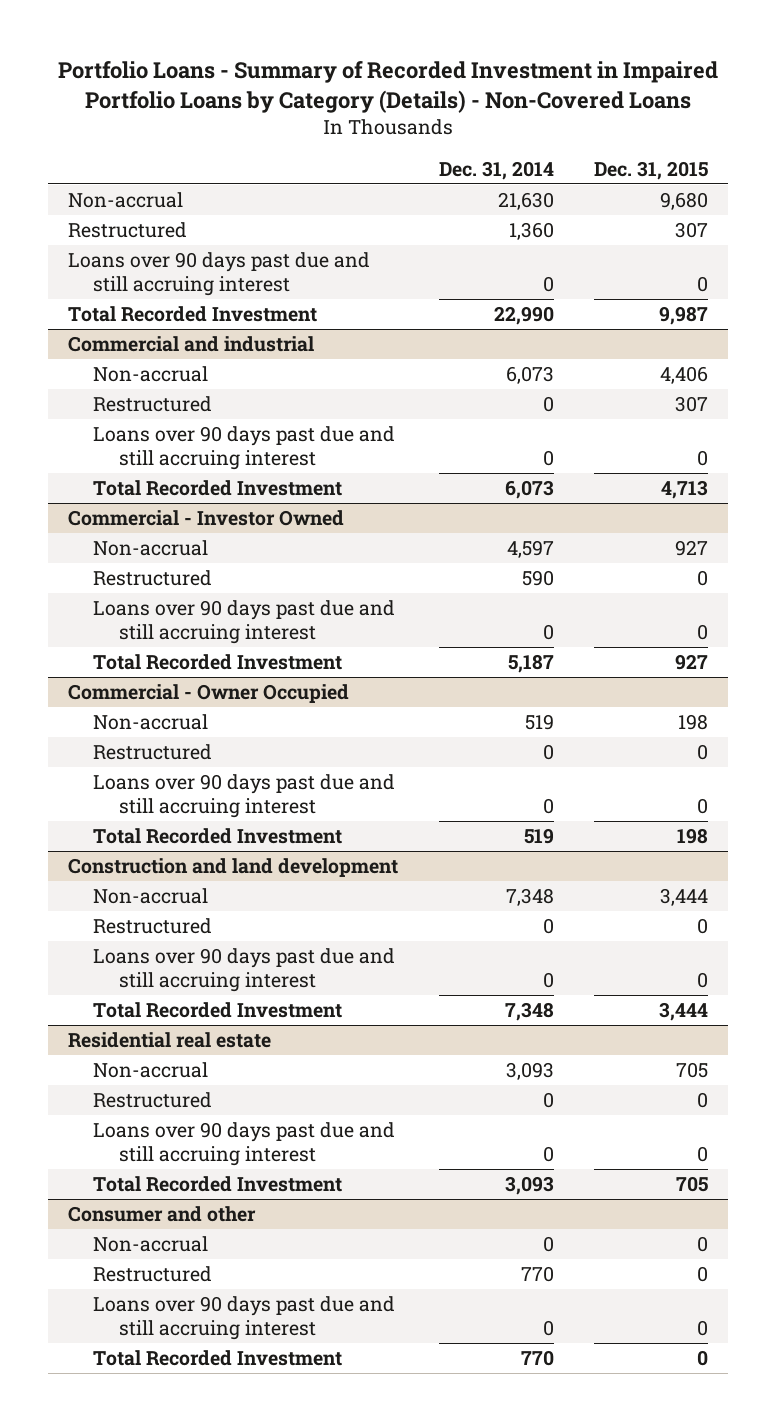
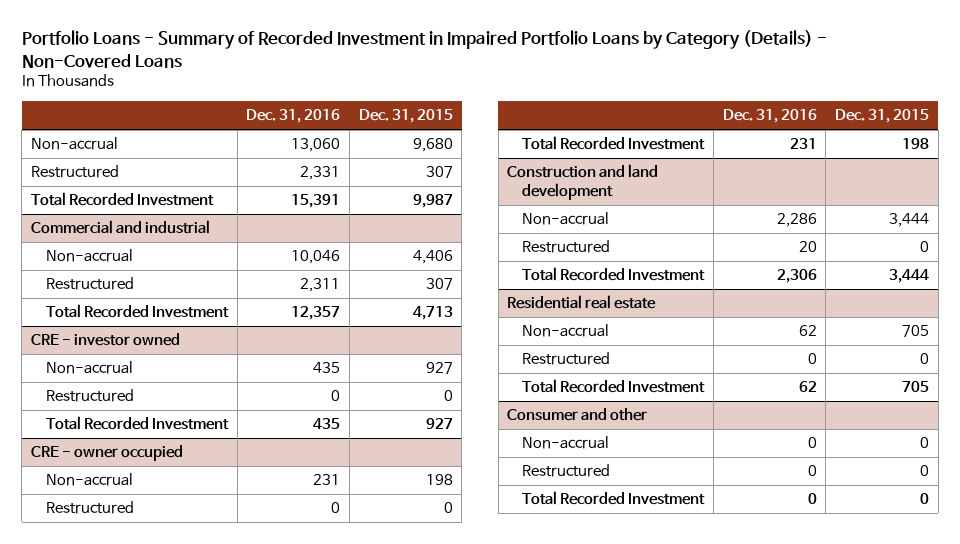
[438,160,554,180] Dec. 31, 2014 -> none
none -> [246,109,341,124] Dec. 31, 2016
[68,252,371,297] Loans over 90 days past due and still accruing interest -> none
[93,426,396,471] Loans over 90 days past due and still accruing interest -> none
[68,510,345,527] Commercial - Investor Owned -> [30,333,180,347] CRE - investor owned
[93,600,396,645] Loans over 90 days past due and still accruing interest -> none
[68,684,350,704] Commercial - Owner Occupied -> [30,445,183,462] CRE - owner occupied
[93,774,396,819] Loans over 90 days past due and still accruing interest -> none
[93,948,396,993] Loans over 90 days past due and still accruing interest -> none
[93,1122,396,1167] Loans over 90 days past due and still accruing interest -> none
[93,1296,396,1341] Loans over 90 days past due and still accruing interest -> none

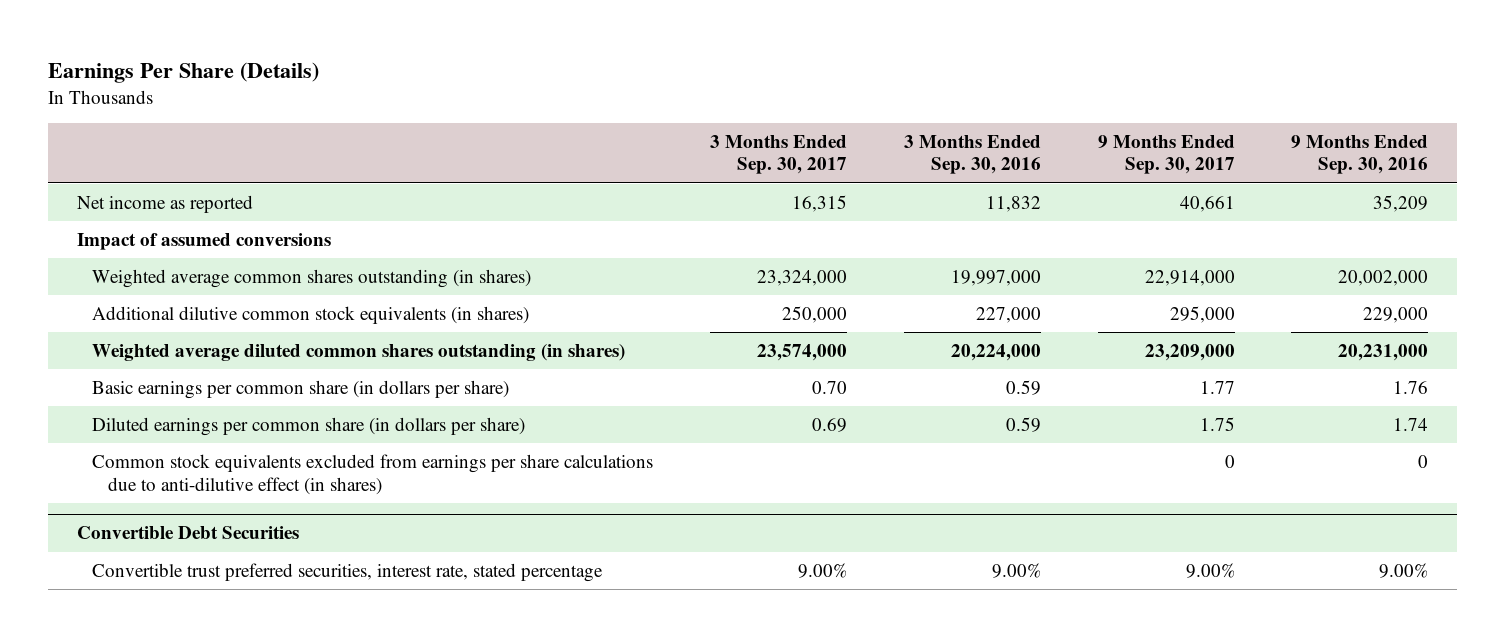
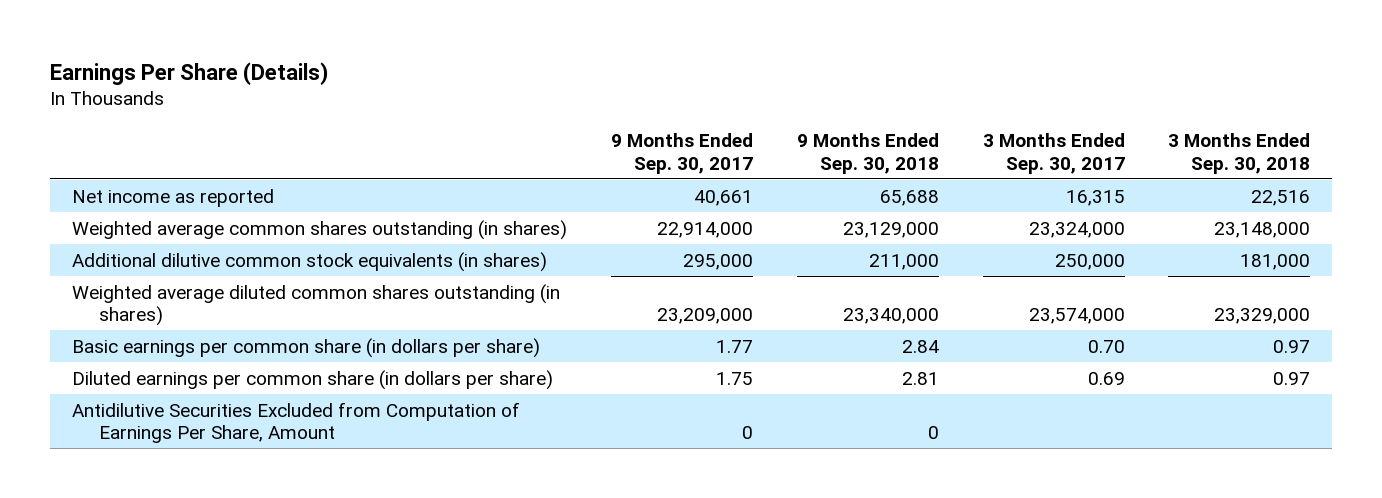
[903,134,1041,175] 3 Months Ended Sep. 30, 2016 -> none
[1291,134,1429,175] 9 Months Ended Sep. 30, 2016 -> none
none -> [796,133,939,174] 9 Months Ended Sep. 30, 2018
none -> [1168,133,1311,174] 3 Months Ended Sep. 30, 2018
[76,233,331,251] Impact of assumed conversions -> none
[76,526,299,540] Convertible Debt Securities -> none
[92,563,604,583] Convertible trust preferred securities, interest rate, stated percentage -> none
[92,454,654,495] Common stock equivalents excluded from earnings per share calculations due to anti-dilutive effect (in shares) -> [71,401,520,444] Antidilutive Securities Excluded from Computation of Earnings Per Share, Amount

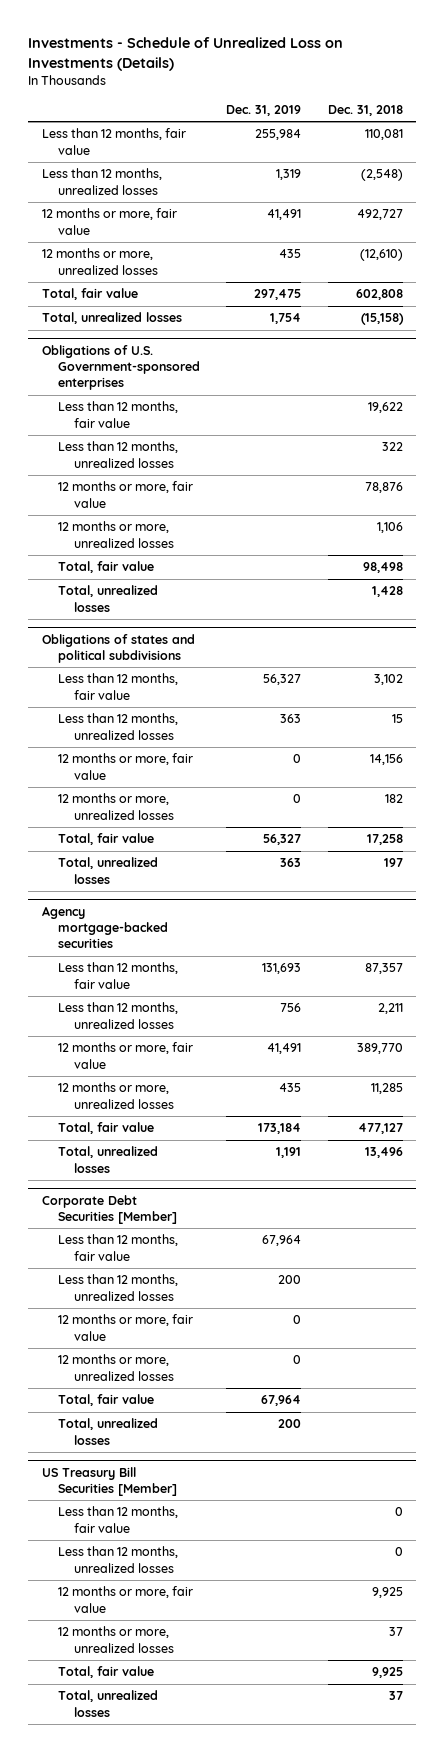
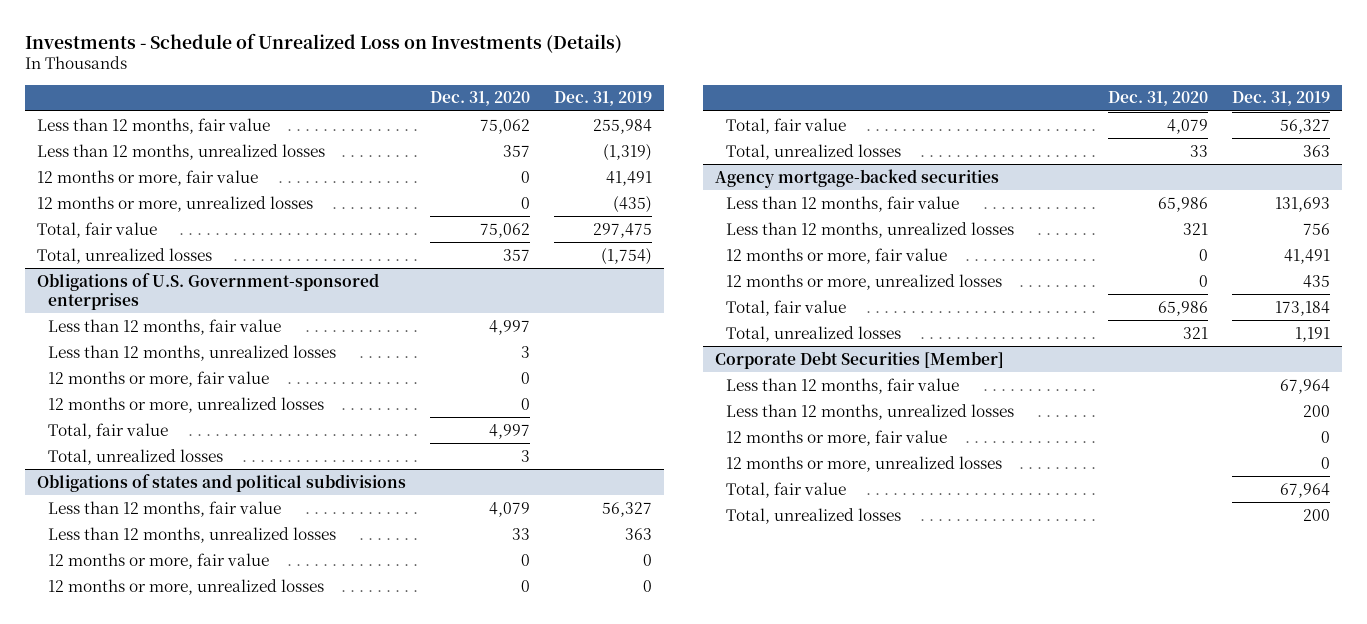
[327,104,403,116] Dec. 31, 2018 -> none
none -> [430,91,531,107] Dec. 31, 2020
[276,169,302,181] 1,319 -> [603,143,653,161] (1,319)
[279,249,302,259] 435 -> [613,195,653,213] (435)
[270,313,302,325] 1,754 -> [601,247,653,265] (1,754)
[41,1466,177,1496] US Treasury Bill Securities [Member] -> none
[57,1506,178,1533] Less than 12 months, fair value -> none
[57,1546,178,1573] Less than 12 months, unrealized losses -> none
[57,1586,193,1613] 12 months or more, fair value -> none
[57,1626,174,1653] 12 months or more, unrealized losses -> none
[57,1666,154,1679] Total, fair value -> none
[57,1690,158,1717] Total, unrealized losses -> none

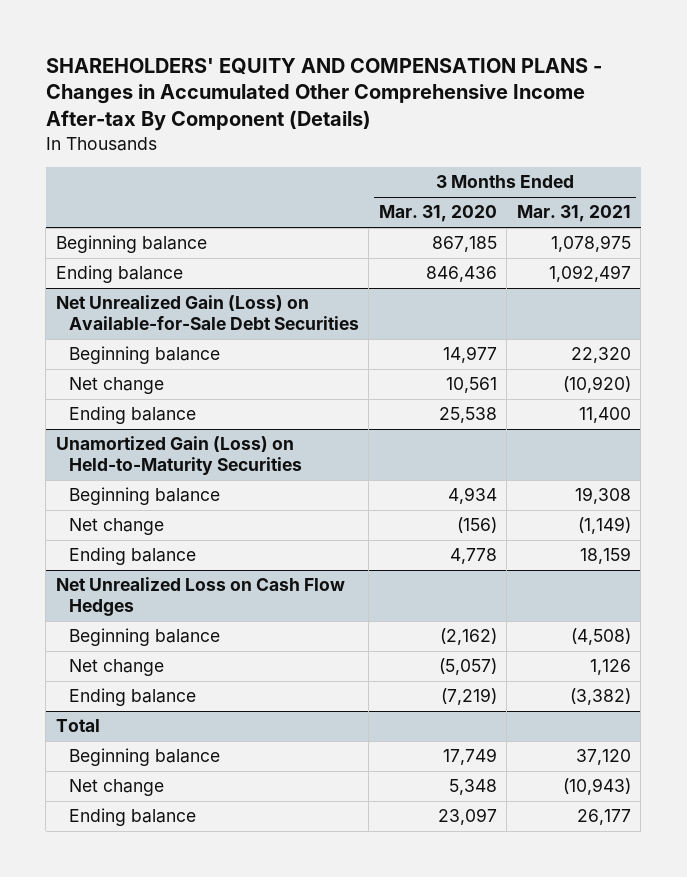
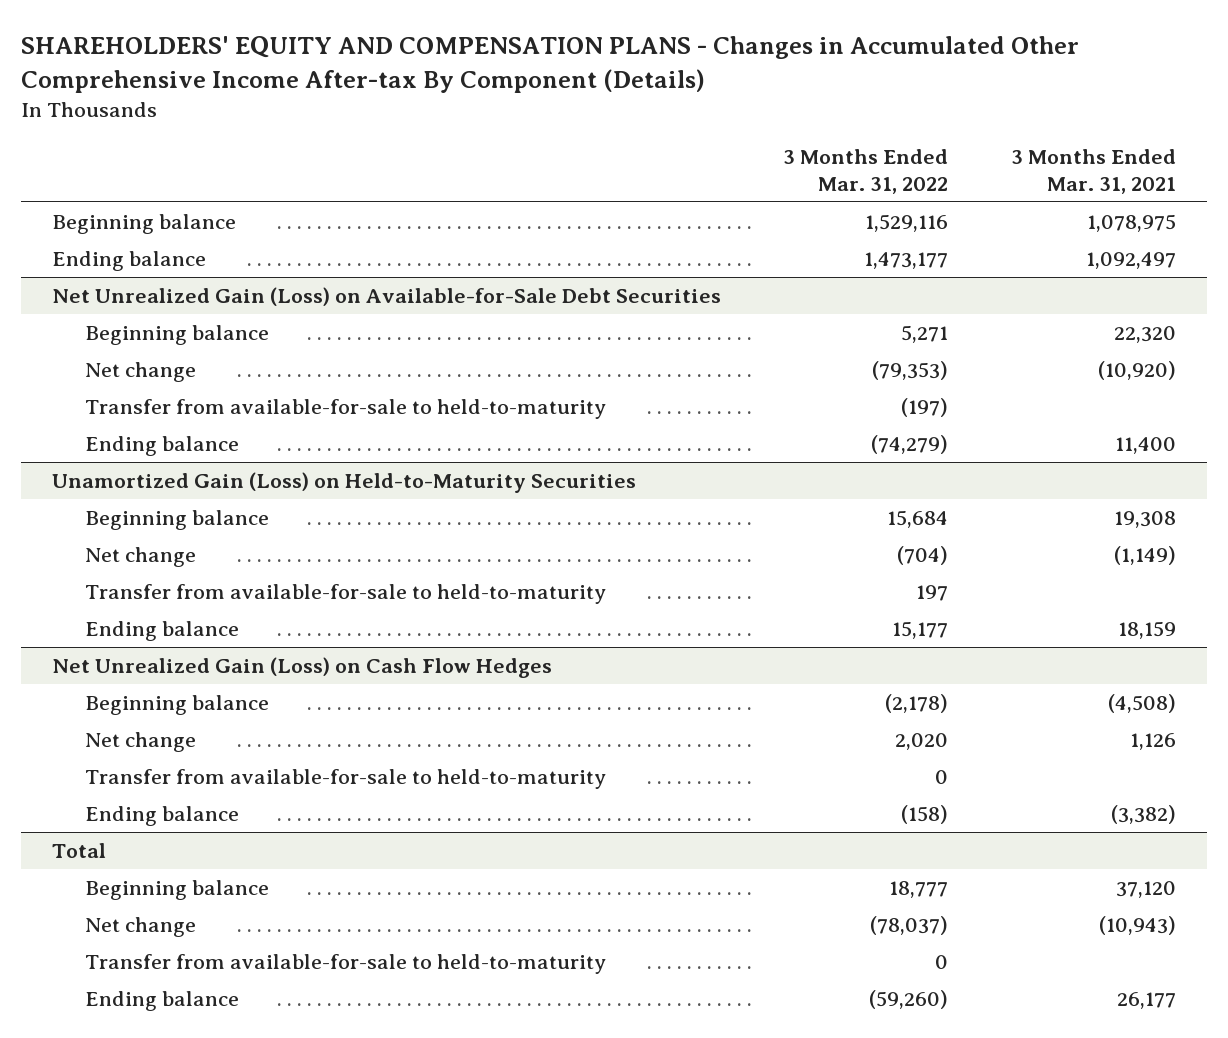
[378,205,497,223] Mar. 31, 2020 -> none
none -> [783,149,949,194] 3 Months Ended Mar. 31, 2022
none -> [85,398,607,419] Transfer from available-for-sale to held-to-maturity
none -> [85,583,607,604] Transfer from available-for-sale to held-to-maturity
[55,577,345,617] Net Unrealized Loss on Cash Flow Hedges -> [51,656,552,678] Net Unrealized Gain (Loss) on Cash Flow Hedges
none -> [85,768,607,789] Transfer from available-for-sale to held-to-maturity
none -> [85,953,607,974] Transfer from available-for-sale to held-to-maturity

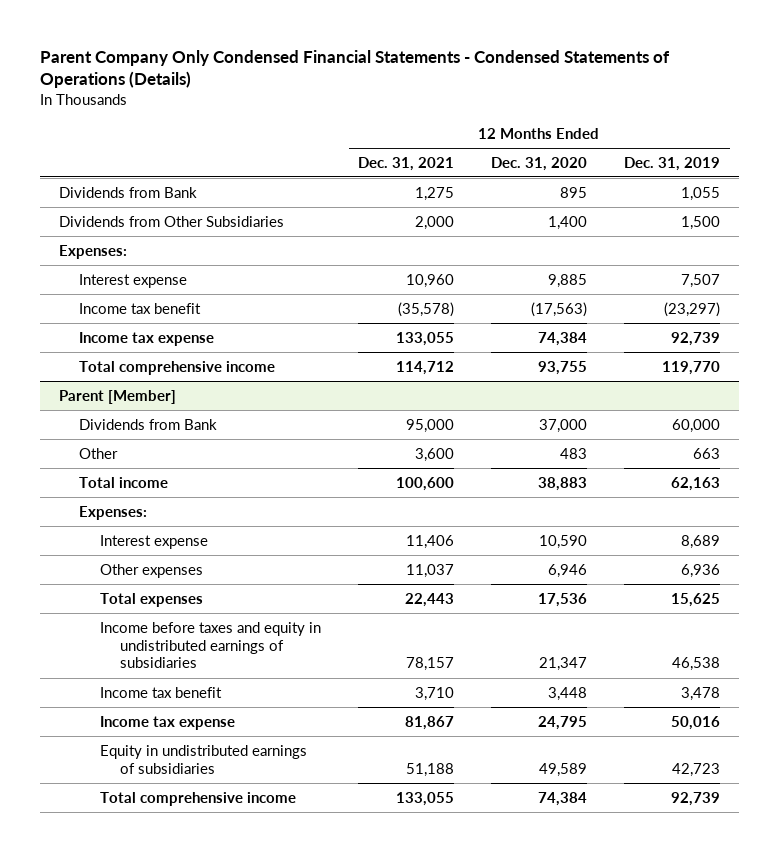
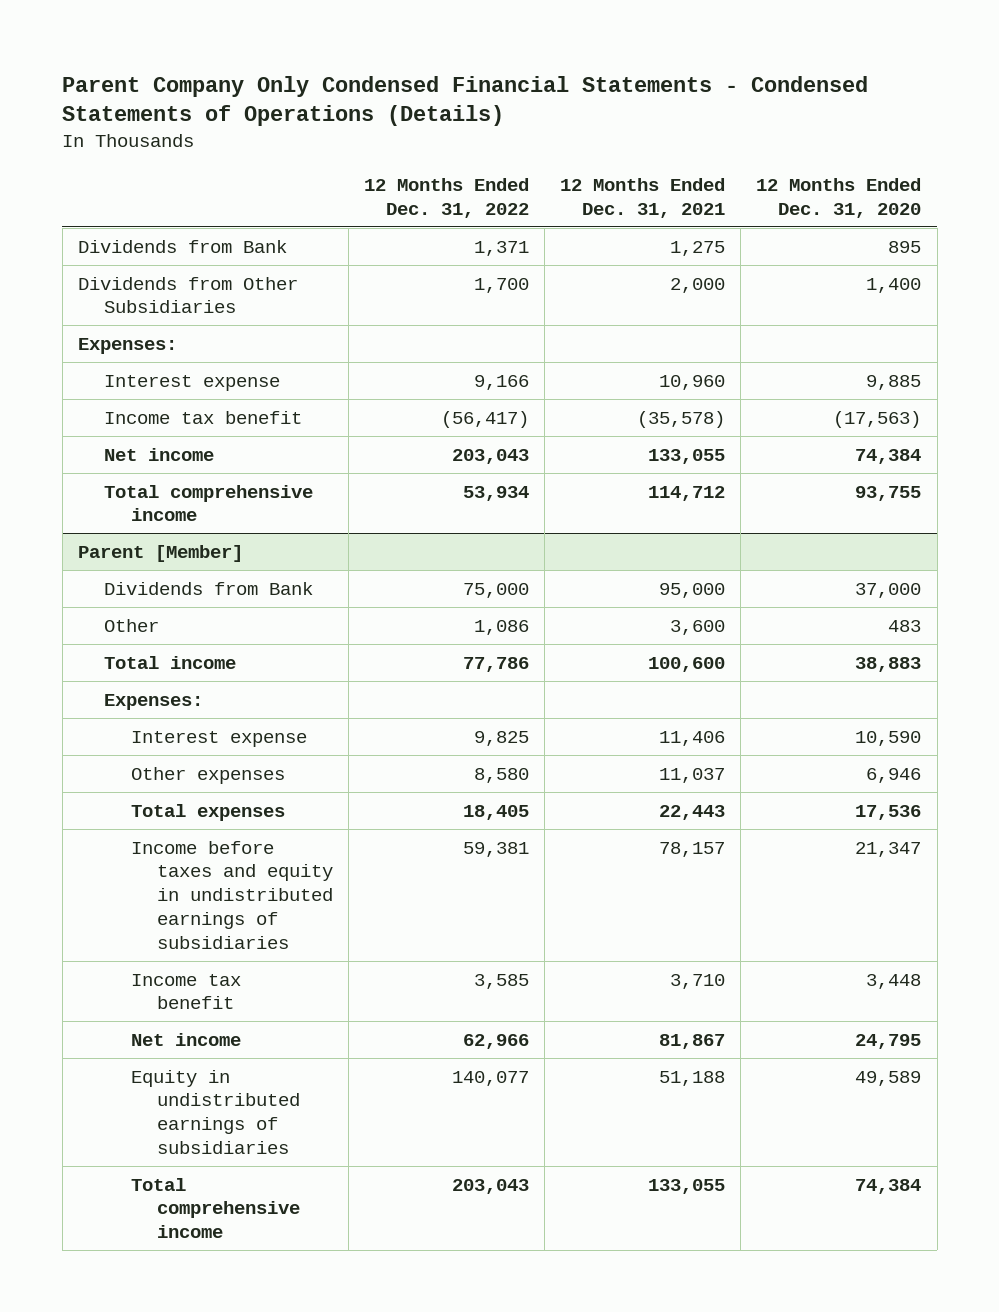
[624,156,721,171] Dec. 31, 2019 -> none
none -> [364,177,530,218] 12 Months Ended Dec. 31, 2022
[79,331,215,346] Income tax expense -> [104,447,215,461] Net income
[99,715,235,730] Income tax expense -> [130,1032,241,1046] Net income

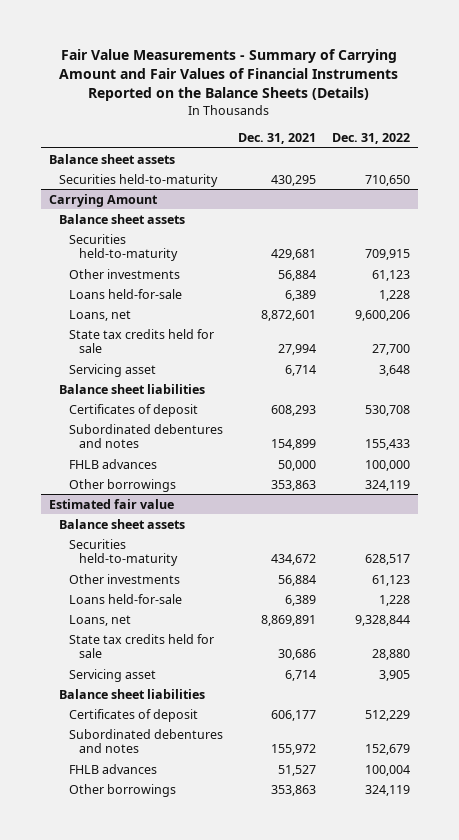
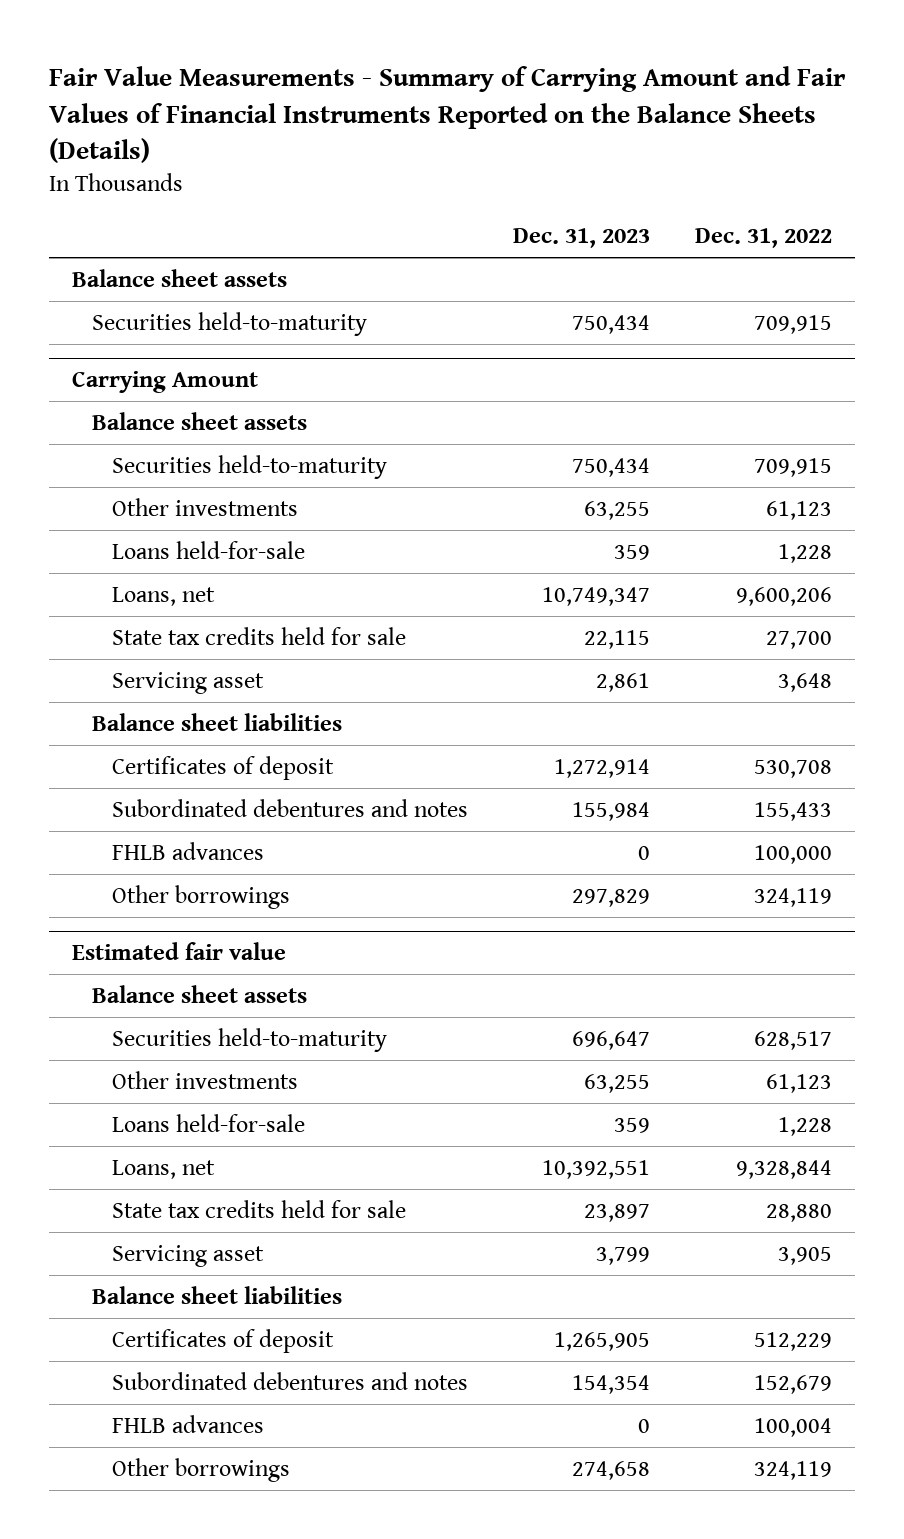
[238,132,317,144] Dec. 31, 2021 -> none
none -> [513,228,651,249] Dec. 31, 2023
[364,174,410,186] 710,650 -> [754,314,833,334] 709,915

